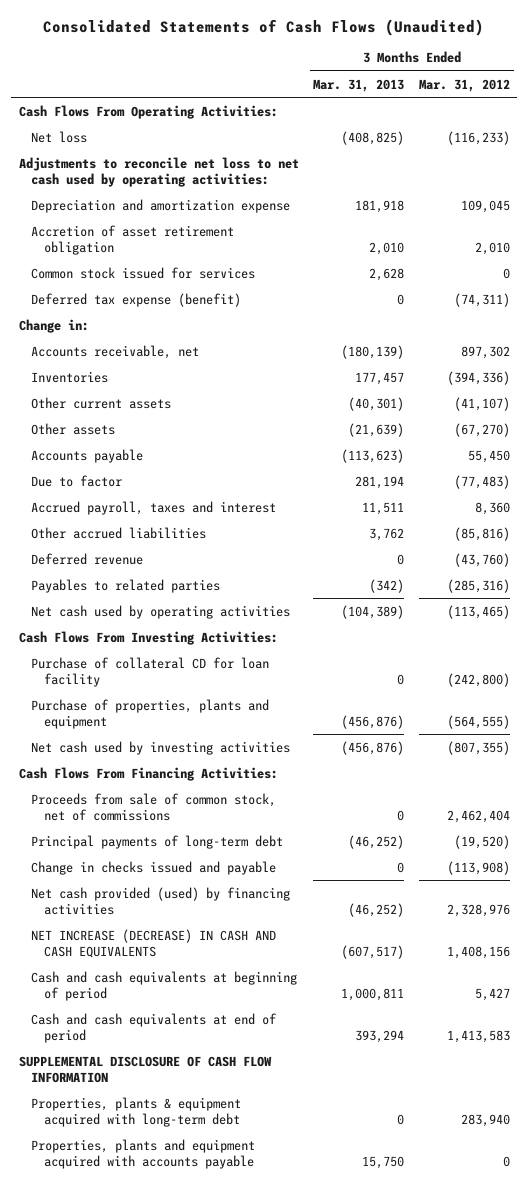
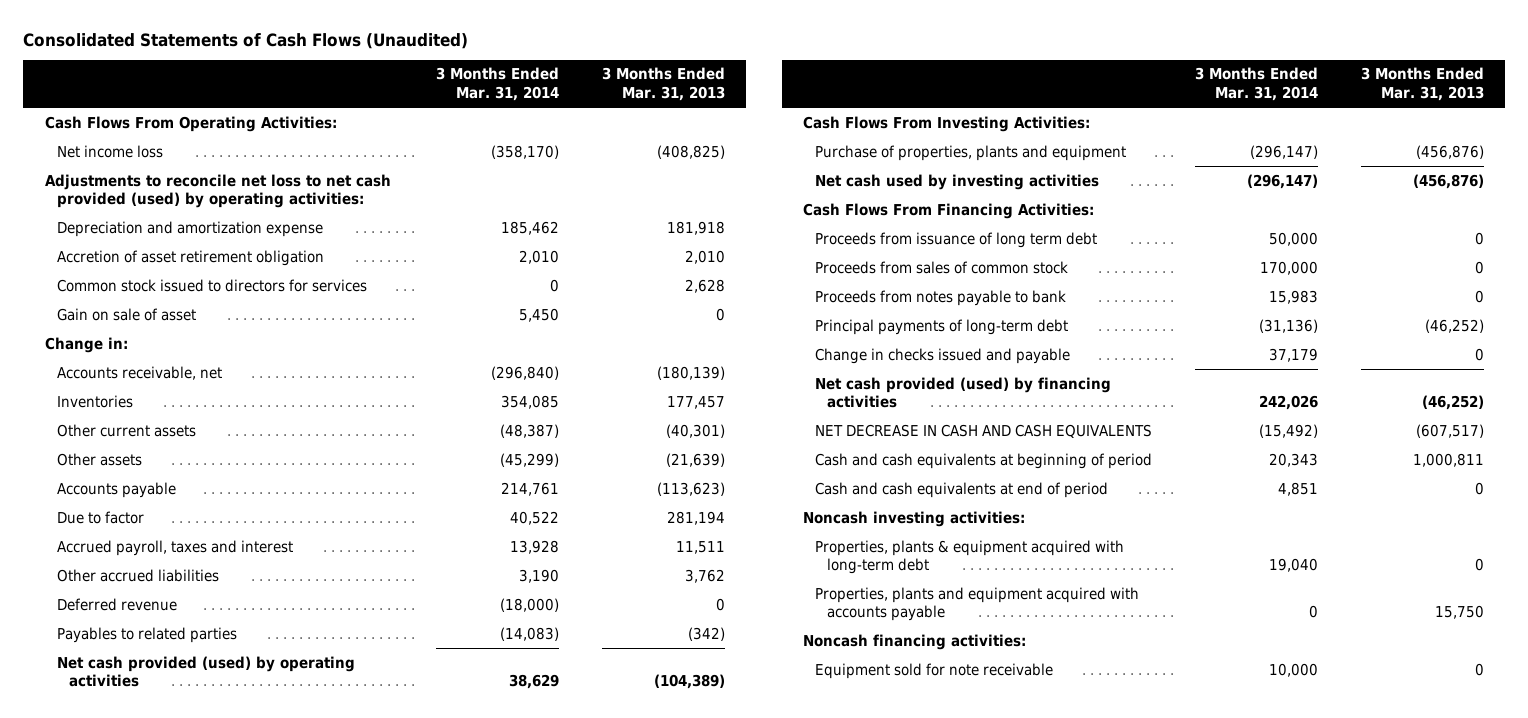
[419,78,511,92] Mar. 31, 2012 -> none
none -> [436,67,560,101] 3 Months Ended Mar. 31, 2014
[31,130,88,143] Net loss -> [56,144,163,158] Net income loss
[18,156,299,187] Adjustments to reconcile net loss to net cash used by operating activities: -> [44,173,391,209] Adjustments to reconcile net loss to net cash provided (used) by operating activities:
[31,292,242,307] Deferred tax expense (benefit) -> none
[31,266,256,279] Common stock issued for services -> [56,278,367,292] Common stock issued to directors for services
none -> [56,307,196,321] Gain on sale of asset
[31,604,291,619] Net cash used by operating activities -> [56,655,355,688] Net cash provided (used) by operating activities
[31,656,270,687] Purchase of collateral CD for loan facility -> none
none -> [815,231,1098,248] Proceeds from issuance of long term debt
[31,792,277,821] Proceeds from sale of common stock, net of commissions -> [815,260,1069,274] Proceeds from sales of common stock
none -> [815,289,1067,306] Proceeds from notes payable to bank
[31,928,277,958] NET INCREASE (DECREASE) IN CASH AND CASH EQUIVALENTS -> [815,423,1153,438] NET DECREASE IN CASH AND CASH EQUIVALENTS
[18,1055,272,1083] SUPPLEMENTAL DISCLOSURE OF CASH FLOW INFORMATION -> none
[355,1029,405,1043] 393,294 -> [1474,481,1484,495] 0
none -> [803,510,1026,527] Noncash investing activities:
none -> [803,633,1027,650] Noncash financing activities:
none -> [815,662,1054,679] Equipment sold for note receivable

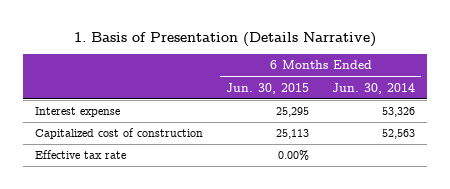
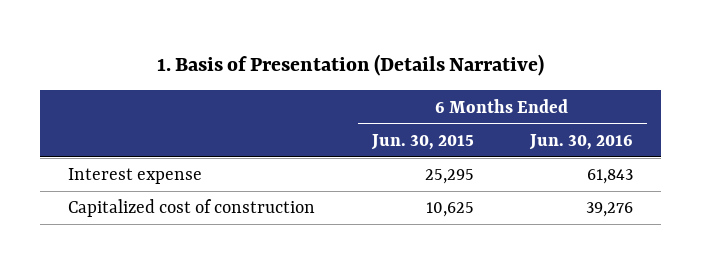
[332,82,416,94] Jun. 30, 2014 -> none
none -> [529,133,634,150] Jun. 30, 2016
[34,150,126,160] Effective tax rate -> none
[275,129,309,140] 25,113 -> [425,202,474,218] 10,625

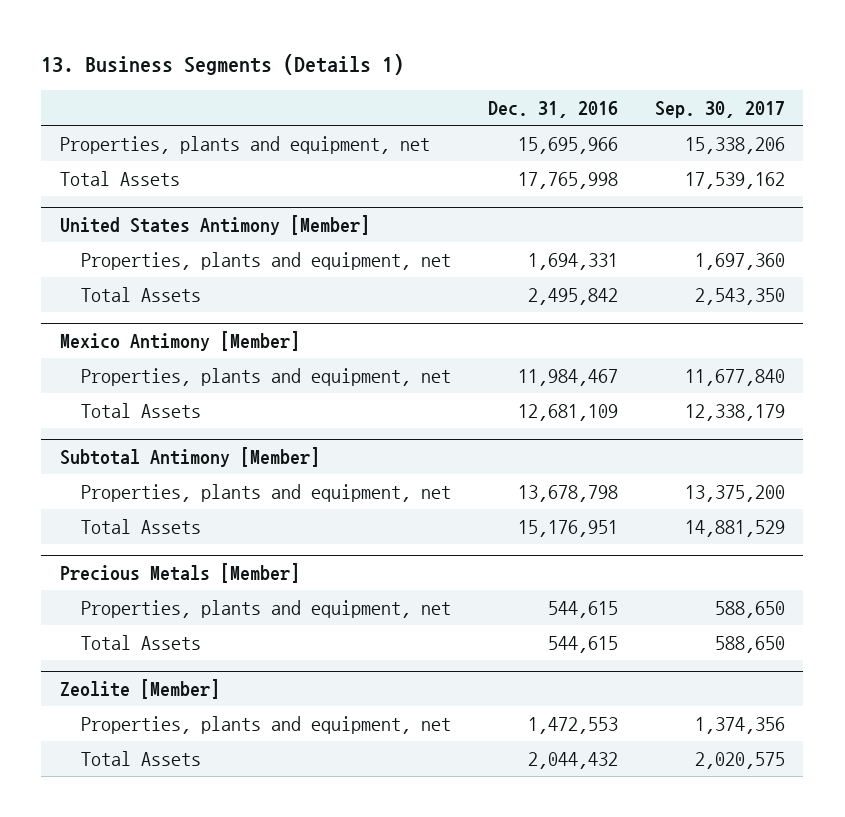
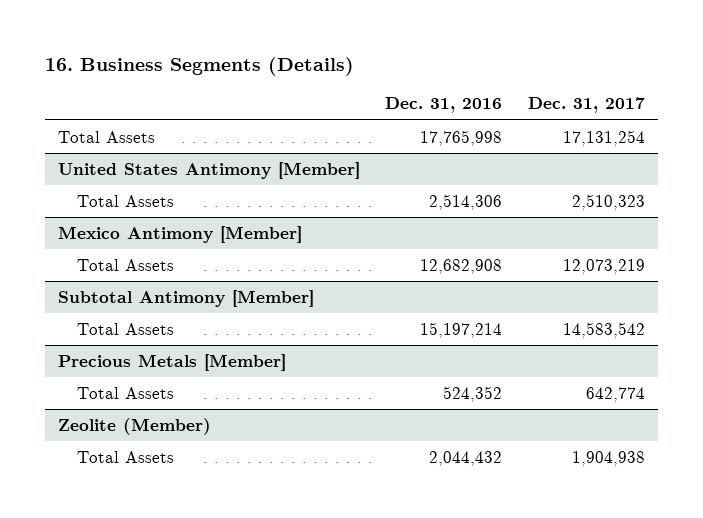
[41,54,405,76] 13. Business Segments (Details 1) -> [44,56,354,76] 16. Business Segments (Details)
[654,101,785,119] Sep. 30, 2017 -> none
none -> [528,97,646,114] Dec. 31, 2017
[59,135,430,154] Properties, plants and equipment, net -> none
[80,251,451,270] Properties, plants and equipment, net -> none
[527,287,618,305] 2,495,842 -> [429,193,503,210] 2,514,306
[80,367,451,386] Properties, plants and equipment, net -> none
[517,403,618,421] 12,681,109 -> [420,258,503,274] 12,682,908
[80,483,451,502] Properties, plants and equipment, net -> none
[517,519,618,537] 15,176,951 -> [420,321,503,338] 15,197,214
[80,599,451,618] Properties, plants and equipment, net -> none
[80,715,451,734] Properties, plants and equipment, net -> none
[547,635,618,653] 544,615 -> [443,385,503,402] 524,352
[59,678,220,699] Zeolite [Member] -> [57,417,211,435] Zeolite (Member)

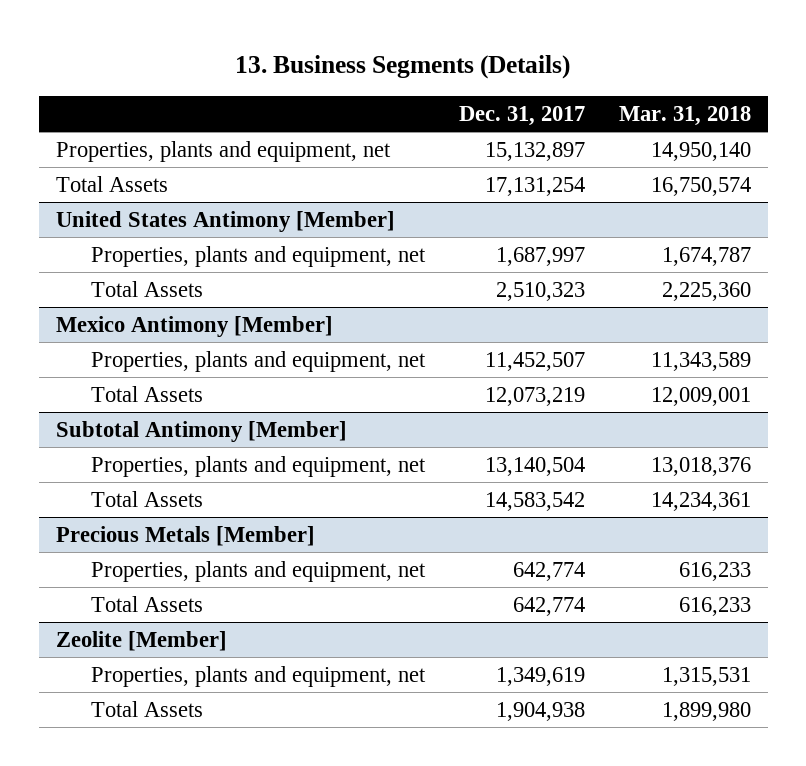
[44,56,354,76] 16. Business Segments (Details) -> [235,55,571,80] 13. Business Segments (Details)
[385,97,503,114] Dec. 31, 2016 -> none
none -> [618,105,751,126] Mar. 31, 2018
none -> [55,140,391,162] Properties, plants and equipment, net
none -> [90,245,426,267] Properties, plants and equipment, net
none -> [90,350,426,372] Properties, plants and equipment, net
none -> [90,455,426,477] Properties, plants and equipment, net
none -> [90,560,426,582] Properties, plants and equipment, net
[57,417,211,435] Zeolite (Member) -> [55,630,227,651] Zeolite [Member]
none -> [90,665,426,687] Properties, plants and equipment, net

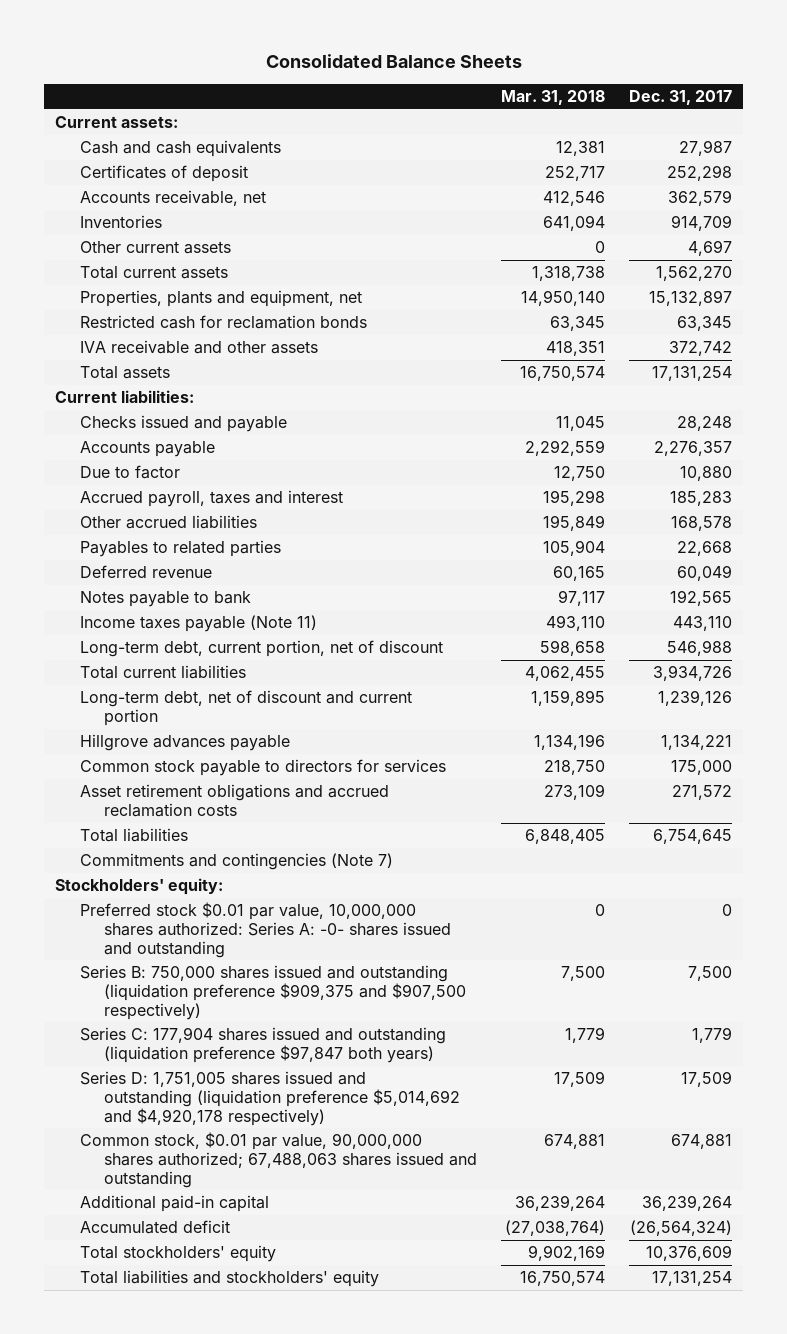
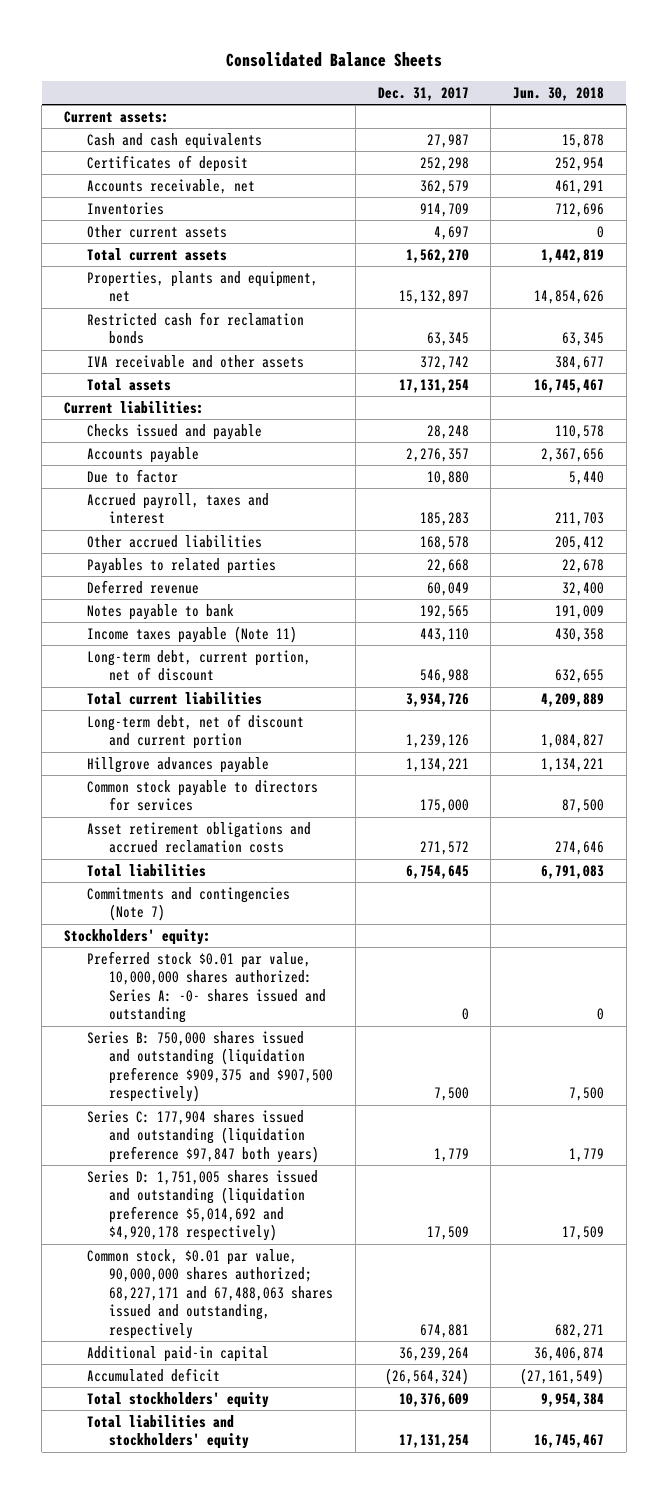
[501,90,606,106] Mar. 31, 2018 -> none
none -> [512,86,604,101] Jun. 30, 2018
[79,1132,478,1188] Common stock, $0.01 par value, 90,000,000 shares authorized; 67,488,063 shares issued and outstanding -> [86,1249,334,1339] Common stock, $0.01 par value, 90,000,000 shares authorized; 68,227,171 and 67,488,063 shares issued and outstanding, respectively

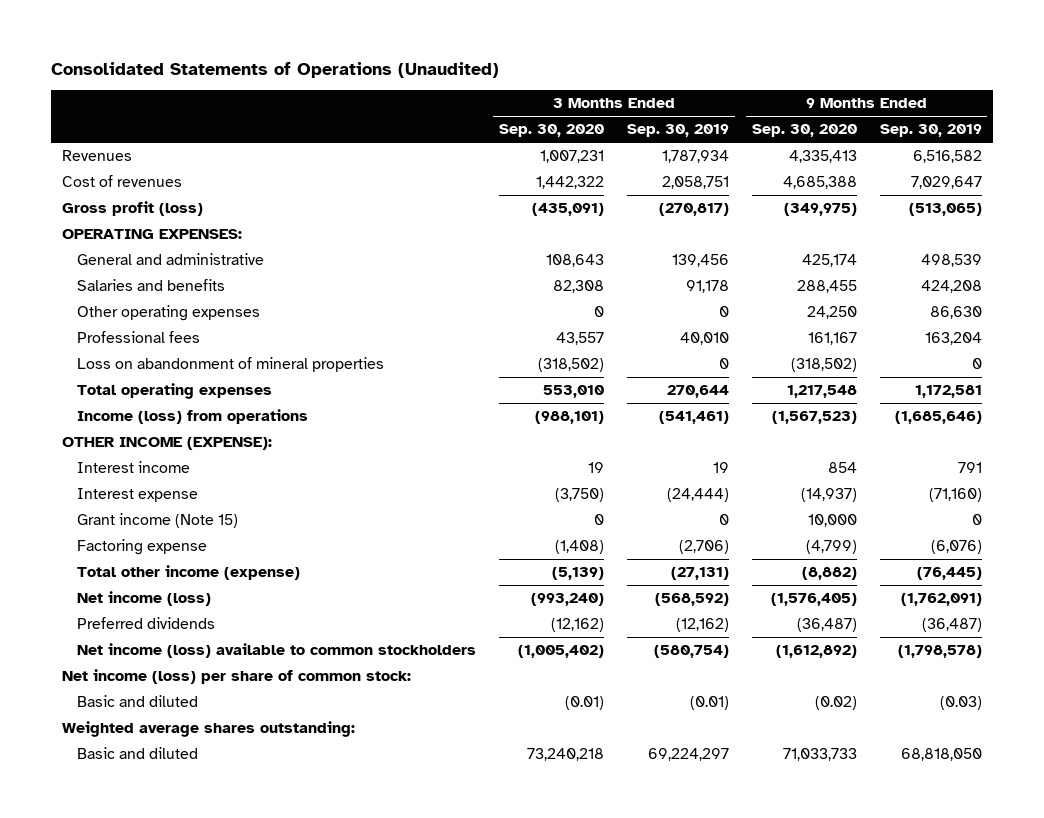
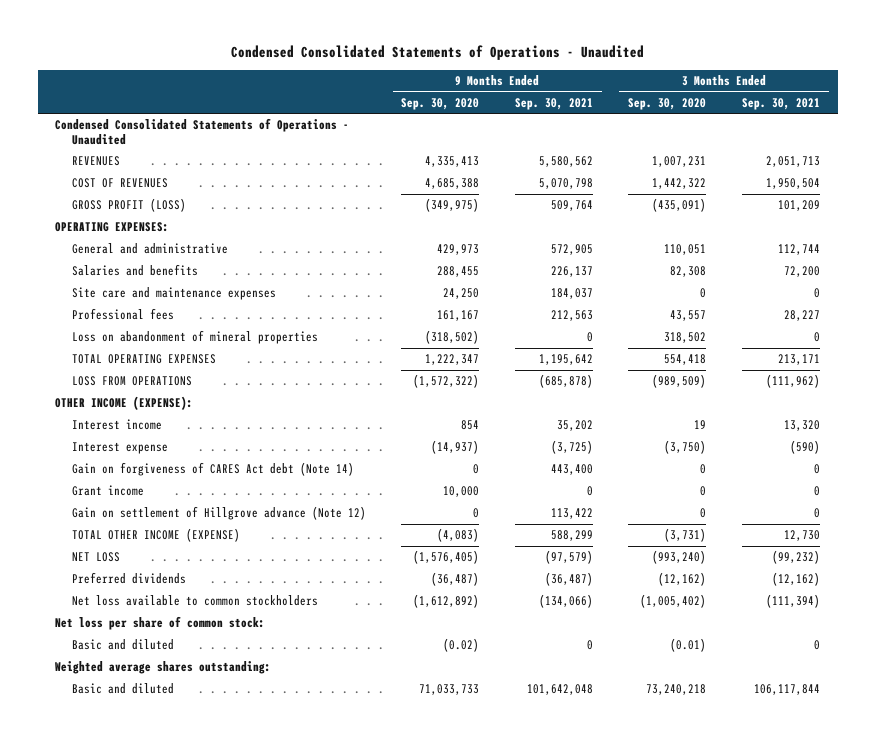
[50,61,499,78] Consolidated Statements of Operations (Unaudited) -> [230,45,644,61] Condensed Consolidated Statements of Operations - Unaudited
[626,124,729,138] Sep. 30, 2019 -> none
[879,124,982,138] Sep. 30, 2019 -> none
none -> [514,97,593,110] Sep. 30, 2021
none -> [741,97,820,110] Sep. 30, 2021
none -> [55,118,350,145] Condensed Consolidated Statements of Operations - Unaudited
[62,150,133,162] Revenues -> [72,156,121,167] REVENUES
[62,175,183,188] Cost of revenues -> [72,178,169,189] COST OF REVENUES
[62,201,204,217] Gross profit (loss) -> [72,198,187,213] GROSS PROFIT (LOSS)
[545,254,604,268] 108,643 -> [664,244,707,256] 110,051
[801,254,857,268] 425,174 -> [437,244,480,256] 429,973
[77,305,261,322] Other operating expenses -> [72,287,277,301] Site care and maintenance expenses
[537,358,604,373] (318,502) -> [664,332,707,344] 318,502
[77,383,273,400] Total operating expenses -> [72,354,217,365] TOTAL OPERATING EXPENSES
[542,385,604,399] 553,010 -> [664,354,707,366] 554,418
[786,385,857,399] 1,217,548 -> [425,354,480,366] 1,222,347
[77,409,309,425] Income (loss) from operations -> [72,376,193,387] LOSS FROM OPERATIONS
[534,411,604,425] (988,101) -> [652,374,707,389] (989,509)
[771,411,857,425] (1,567,523) -> [413,374,480,389] (1,572,322)
[77,539,208,556] Factoring expense -> none
none -> [72,462,355,477] Gain on forgiveness of CARES Act debt (Note 14)
[77,513,239,529] Grant income (Note 15) -> [72,485,145,497] Grant income
none -> [72,506,367,521] Gain on settlement of Hillgrove advance (Note 12)
[77,565,301,581] Total other income (expense) -> [72,528,241,543] TOTAL OTHER INCOME (EXPENSE)
[551,567,604,581] (5,139) -> [664,528,707,543] (3,731)
[801,567,857,581] (8,882) -> [437,528,480,543] (4,083)
[77,591,212,607] Net income (loss) -> [72,552,121,563] NET LOSS
[77,643,477,659] Net income (loss) available to common stockholders -> [72,595,319,607] Net loss available to common stockholders
[62,669,412,685] Net income (loss) per share of common stock: -> [55,616,266,631] Net loss per share of common stock:

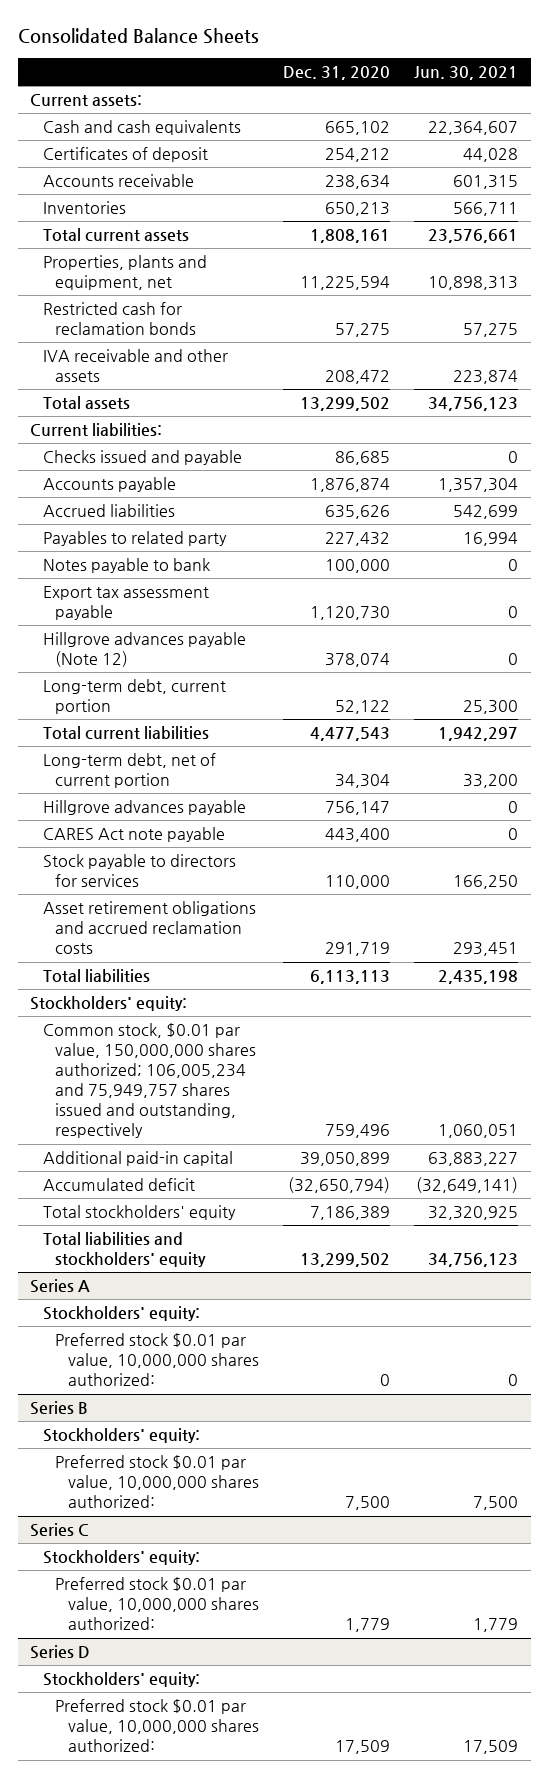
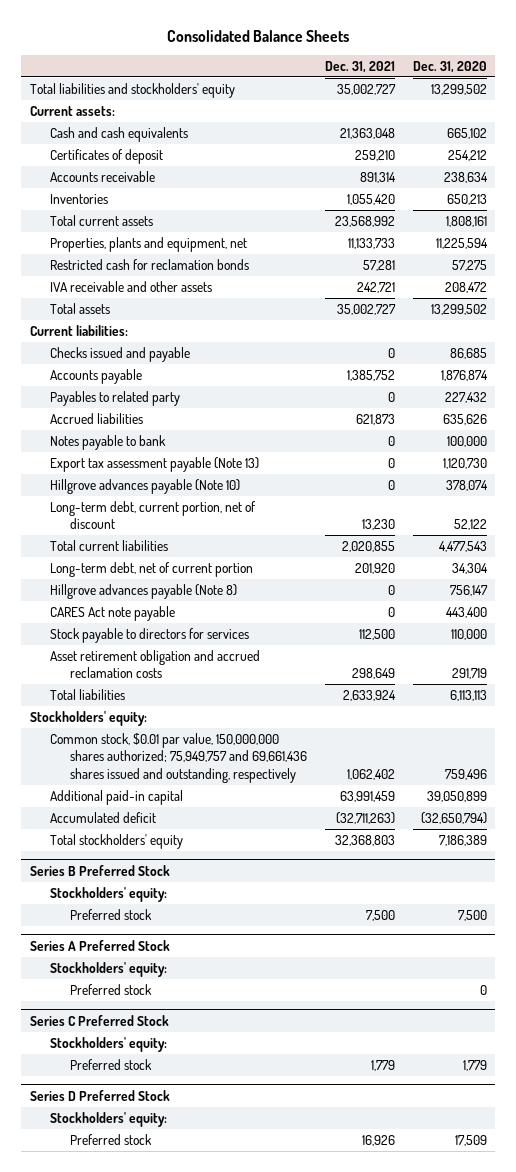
[414,66,519,81] Jun. 30, 2021 -> none
none -> [324,60,395,73] Dec. 31, 2021
[42,1232,207,1268] Total liabilities and stockholders' equity -> [29,82,235,98] Total liabilities and stockholders' equity
[42,504,175,518] Accrued liabilities -> [49,412,143,424] Accrued liabilities
[42,586,209,621] Export tax assessment payable -> [49,456,259,472] Export tax assessment payable (Note 13)
[42,632,246,668] Hillgrove advances payable (Note 12) -> [49,478,240,494] Hillgrove advances payable (Note 10)
[42,679,226,715] Long-term debt, current portion -> [49,500,256,530] Long-term debt, current portion, net of discount
[42,800,246,816] Hillgrove advances payable -> [49,583,237,599] Hillgrove advances payable (Note 8)
[42,901,256,955] Asset retirement obligations and accrued reclamation costs -> [49,649,260,679] Asset retirement obligation and accrued reclamation costs
[42,1023,257,1139] Common stock, $0.01 par value, 150,000,000 shares authorized; 106,005,234 and 75,949,757 shares issued and outstanding, respectively -> [49,732,308,783] Common stock, $0.01 par value, 150,000,000 shares authorized; 75,949,757 and 69,661,436 shares issued and outstanding, respectively
[30,1279,91,1294] Series A -> none
none -> [29,864,170,876] Series B Preferred Stock
[30,1401,89,1416] Series B -> none
[55,1333,259,1387] Preferred stock $0.01 par value, 10,000,000 shares authorized: -> [70,908,153,920] Preferred stock
[380,1374,391,1387] 0 -> [457,909,487,921] 7,500
none -> [29,939,170,951] Series A Preferred Stock
[55,1455,259,1509] Preferred stock $0.01 par value, 10,000,000 shares authorized: -> [70,983,153,995] Preferred stock
[345,1496,391,1511] 7,500 -> [479,984,487,995] 0
[30,1523,90,1538] Series C -> [29,1014,169,1026] Series C Preferred Stock
[55,1577,259,1631] Preferred stock $0.01 par value, 10,000,000 shares authorized: -> [70,1058,153,1070] Preferred stock
[30,1645,91,1660] Series D -> [29,1089,170,1101] Series D Preferred Stock
[55,1699,259,1753] Preferred stock $0.01 par value, 10,000,000 shares authorized: -> [70,1133,153,1145] Preferred stock

